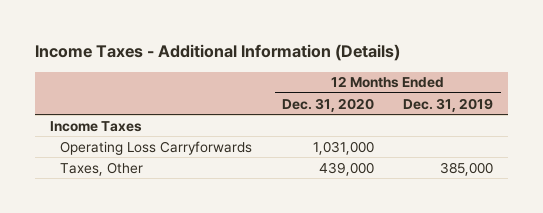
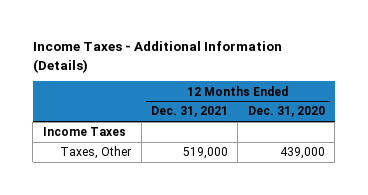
[403,97,494,112] Dec. 31, 2019 -> none
none -> [150,106,228,118] Dec. 31, 2021
[60,140,253,155] Operating Loss Carryforwards -> none

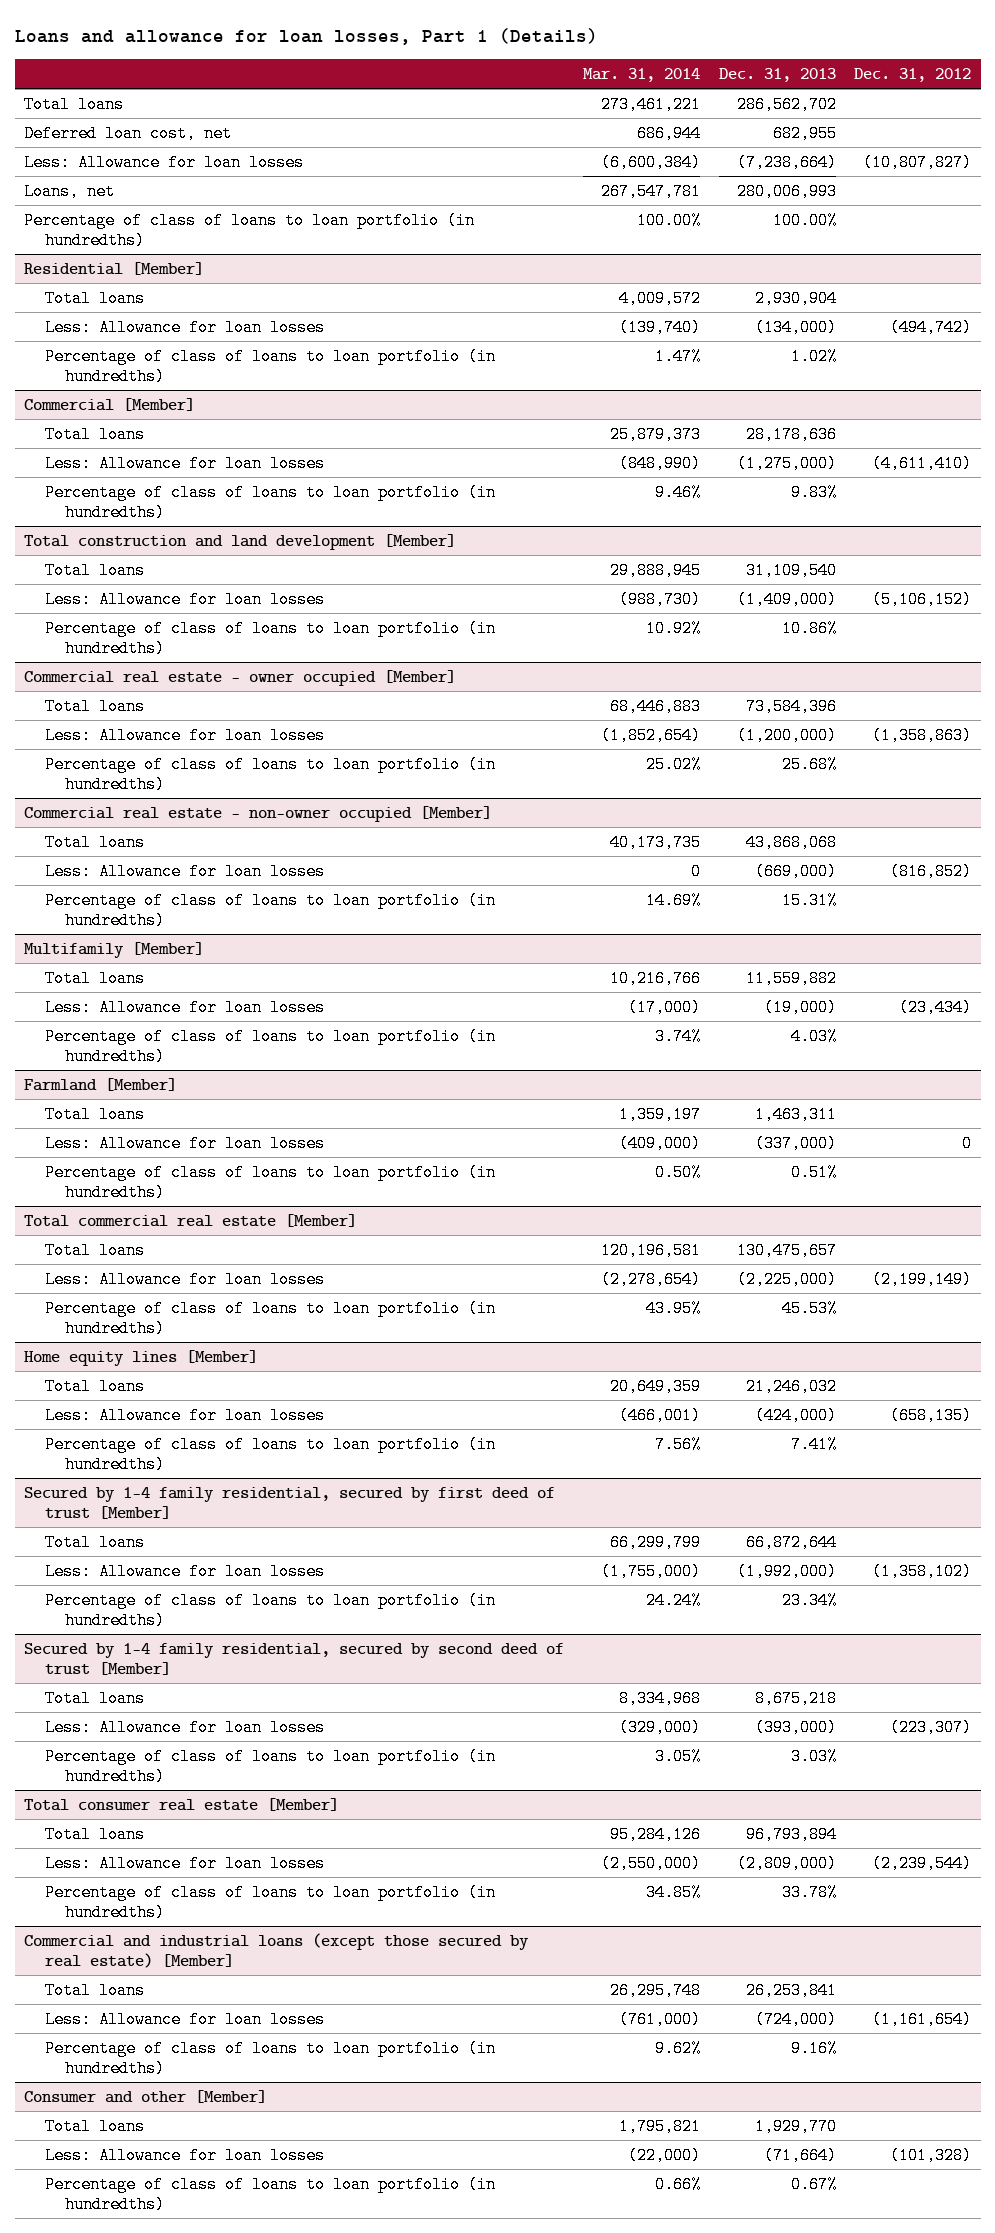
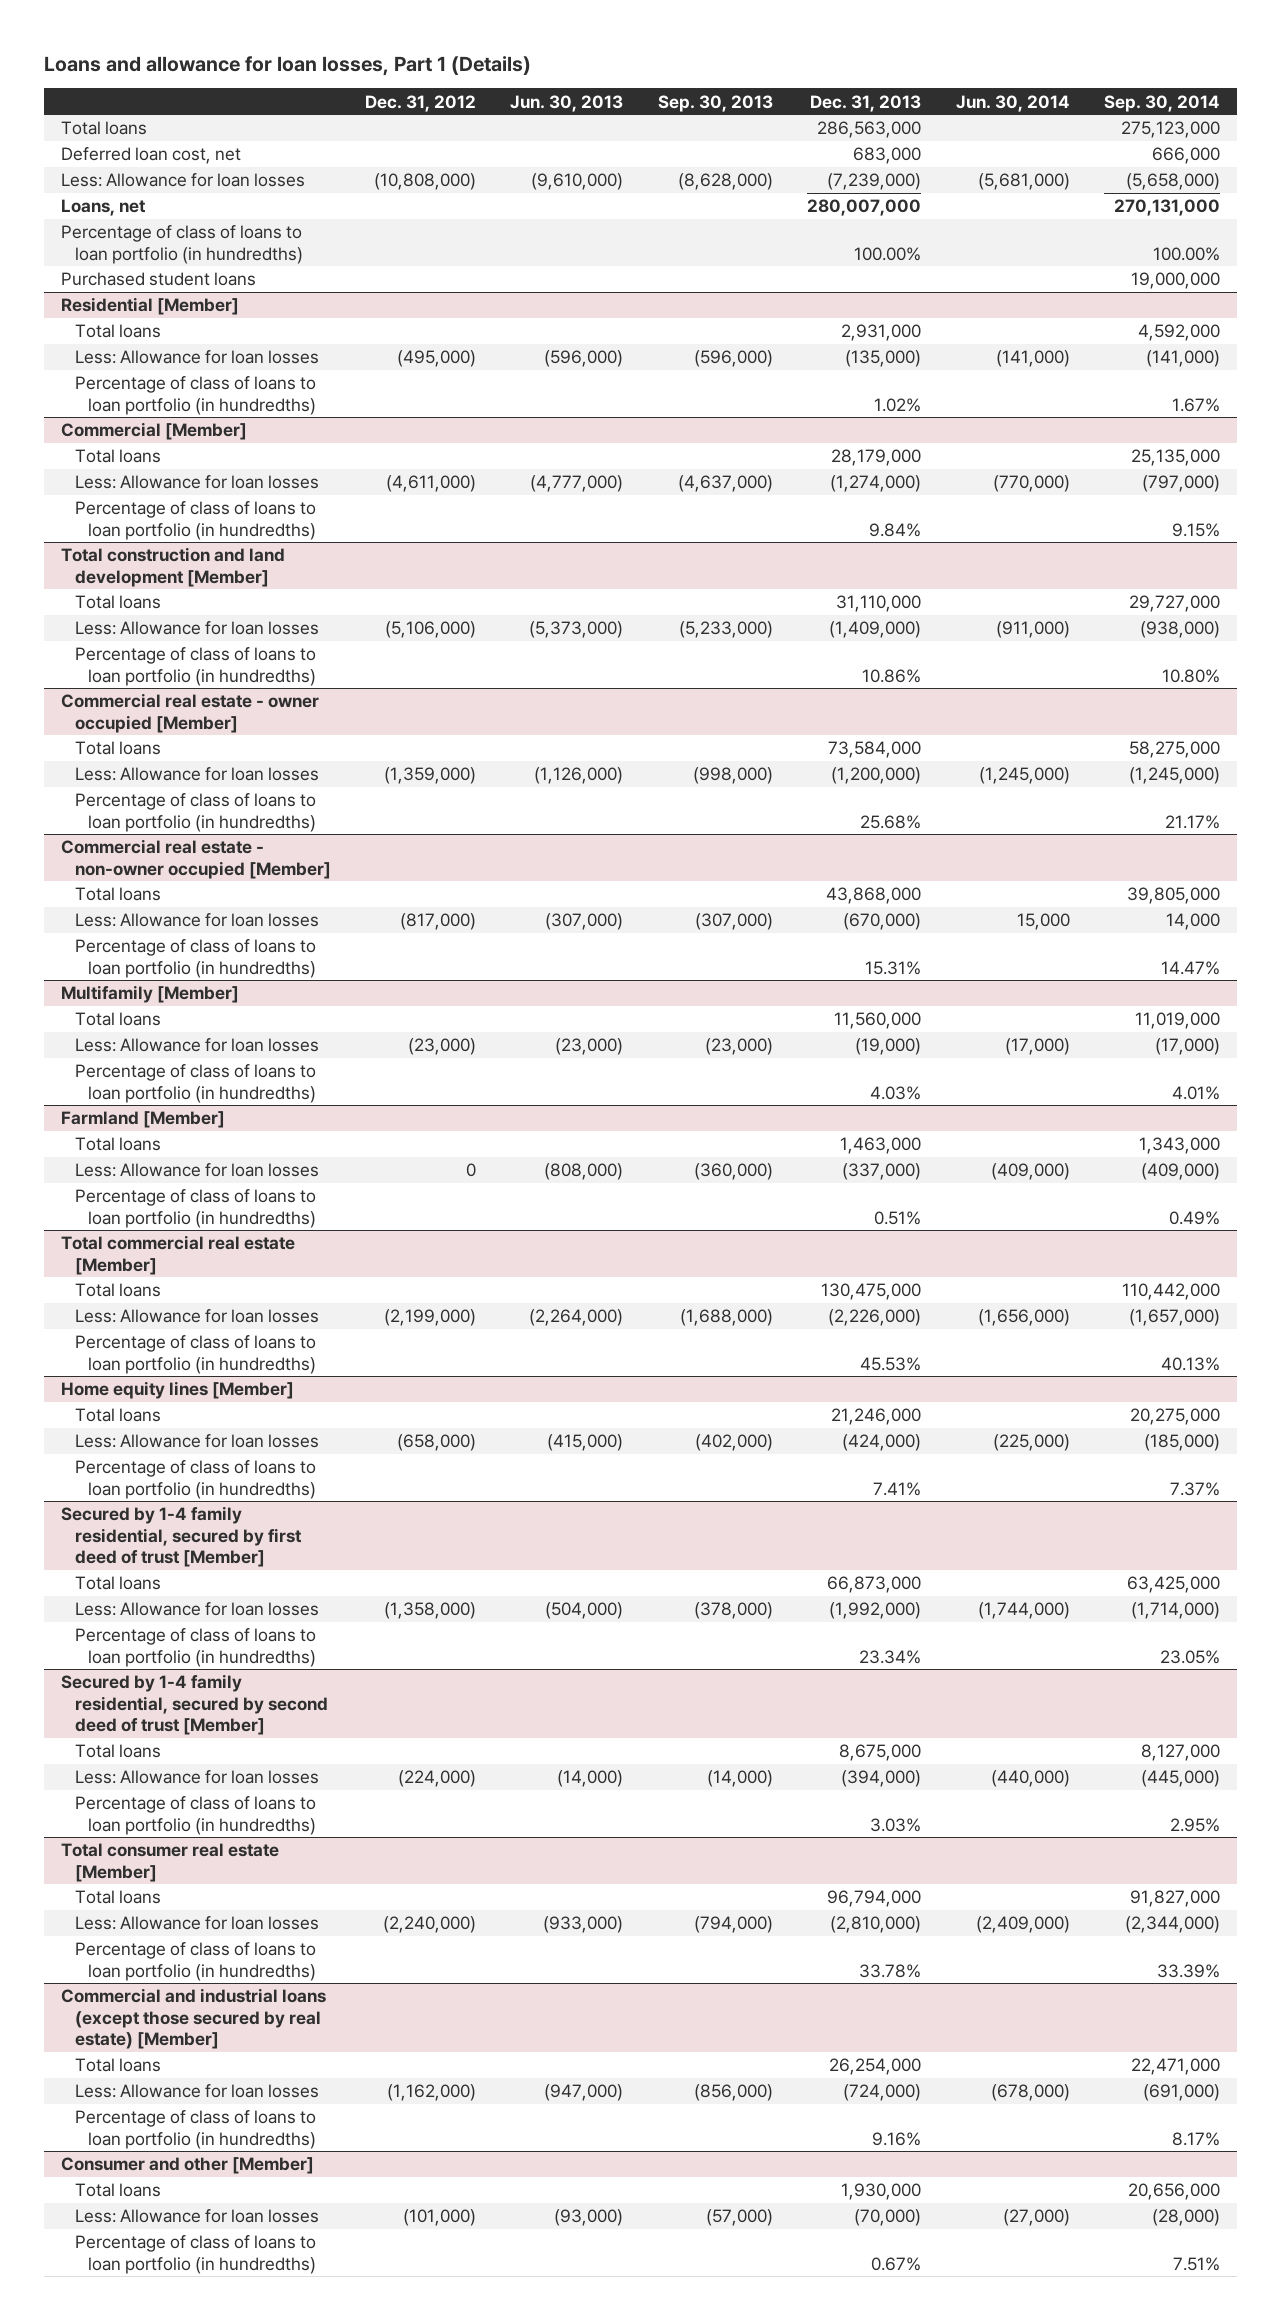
[582,68,700,83] Mar. 31, 2014 -> none
none -> [510,94,624,112] Jun. 30, 2013
none -> [657,94,773,112] Sep. 30, 2013
none -> [955,94,1070,112] Jun. 30, 2014
none -> [1104,94,1221,112] Sep. 30, 2014
[736,95,837,113] 286,562,702 -> [817,121,922,139] 286,563,000
[772,124,837,142] 682,955 -> [853,147,922,165] 683,000
[736,153,837,171] (7,238,664) -> [827,173,922,191] (7,239,000)
[863,153,973,171] (10,807,827) -> [374,173,477,191] (10,808,000)
[736,182,837,200] 280,006,993 -> [807,199,922,217] 280,007,000
none -> [61,272,257,287] Purchased student loans
[754,289,837,307] 2,930,904 -> [841,324,922,342] 2,931,000
[754,318,837,336] (134,000) -> [845,350,922,368] (135,000)
[890,318,973,336] (494,742) -> [397,350,477,368] (495,000)
[745,425,837,443] 28,178,636 -> [831,449,922,467] 28,179,000
[736,454,837,472] (1,275,000) -> [830,475,922,493] (1,274,000)
[872,454,973,472] (4,611,410) -> [386,475,477,493] (4,611,000)
[790,483,837,501] 9.83% -> [869,522,922,537] 9.84%
[745,561,837,579] 31,109,540 -> [836,595,922,613] 31,110,000
[872,590,973,608] (5,106,152) -> [385,621,477,639] (5,106,000)
[745,697,837,715] 73,584,396 -> [828,741,922,759] 73,584,000
[872,726,973,744] (1,358,863) -> [384,767,477,785] (1,359,000)
[745,833,837,851] 43,868,068 -> [826,887,922,905] 43,868,000
[754,862,837,880] (669,000) -> [843,913,922,931] (670,000)
[890,862,973,880] (816,852) -> [400,913,477,931] (817,000)
[745,969,837,987] 11,559,882 -> [834,1012,922,1030] 11,560,000
[899,998,973,1016] (23,434) -> [408,1038,477,1056] (23,000)
[754,1105,837,1123] 1,463,311 -> [840,1137,922,1155] 1,463,000
[736,1241,837,1259] 130,475,657 -> [821,1283,922,1301] 130,475,000
[736,1270,837,1288] (2,225,000) -> [828,1309,922,1327] (2,226,000)
[872,1270,973,1288] (2,199,149) -> [384,1309,477,1327] (2,199,000)
[745,1377,837,1395] 21,246,032 -> [831,1408,922,1426] 21,246,000
[890,1406,973,1424] (658,135) -> [397,1434,477,1452] (658,000)
[745,1533,837,1551] 66,872,644 -> [827,1576,922,1594] 66,873,000
[872,1562,973,1580] (1,358,102) -> [384,1602,477,1620] (1,358,000)
[754,1689,837,1707] 8,675,218 -> [839,1744,922,1762] 8,675,000
[754,1718,837,1736] (393,000) -> [841,1770,922,1788] (394,000)
[890,1718,973,1736] (223,307) -> [398,1770,477,1788] (224,000)
[745,1825,837,1843] 96,793,894 -> [827,1890,922,1908] 96,794,000
[736,1854,837,1872] (2,809,000) -> [830,1916,922,1934] (2,810,000)
[872,1854,973,1872] (2,239,544) -> [383,1916,477,1934] (2,240,000)
[745,1981,837,1999] 26,253,841 -> [829,2058,922,2076] 26,254,000
[872,2010,973,2028] (1,161,654) -> [387,2084,477,2102] (1,162,000)
[754,2117,837,2135] 1,929,770 -> [841,2183,922,2201] 1,930,000
[763,2146,837,2164] (71,664) -> [854,2209,922,2227] (70,000)
[890,2146,973,2164] (101,328) -> [403,2209,477,2227] (101,000)

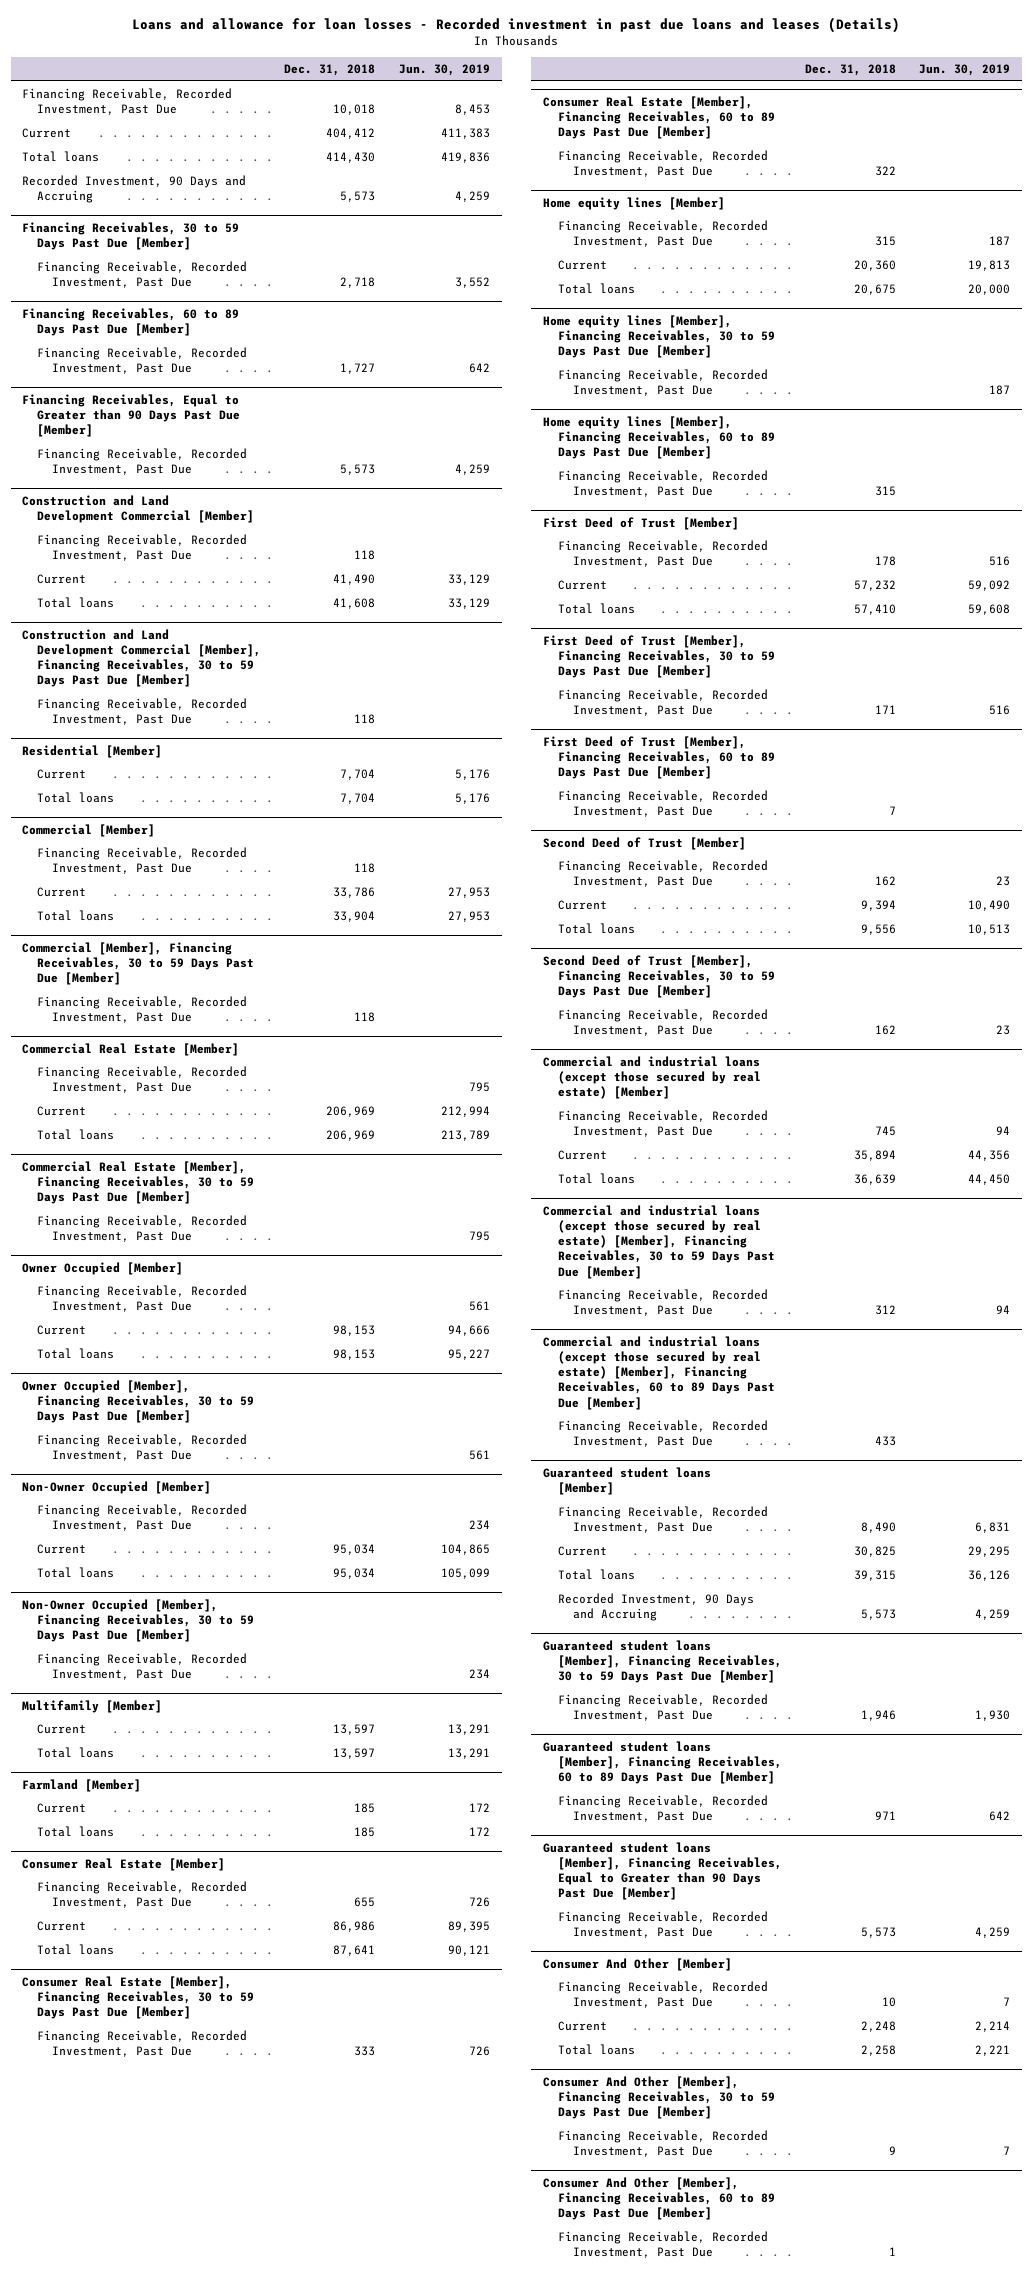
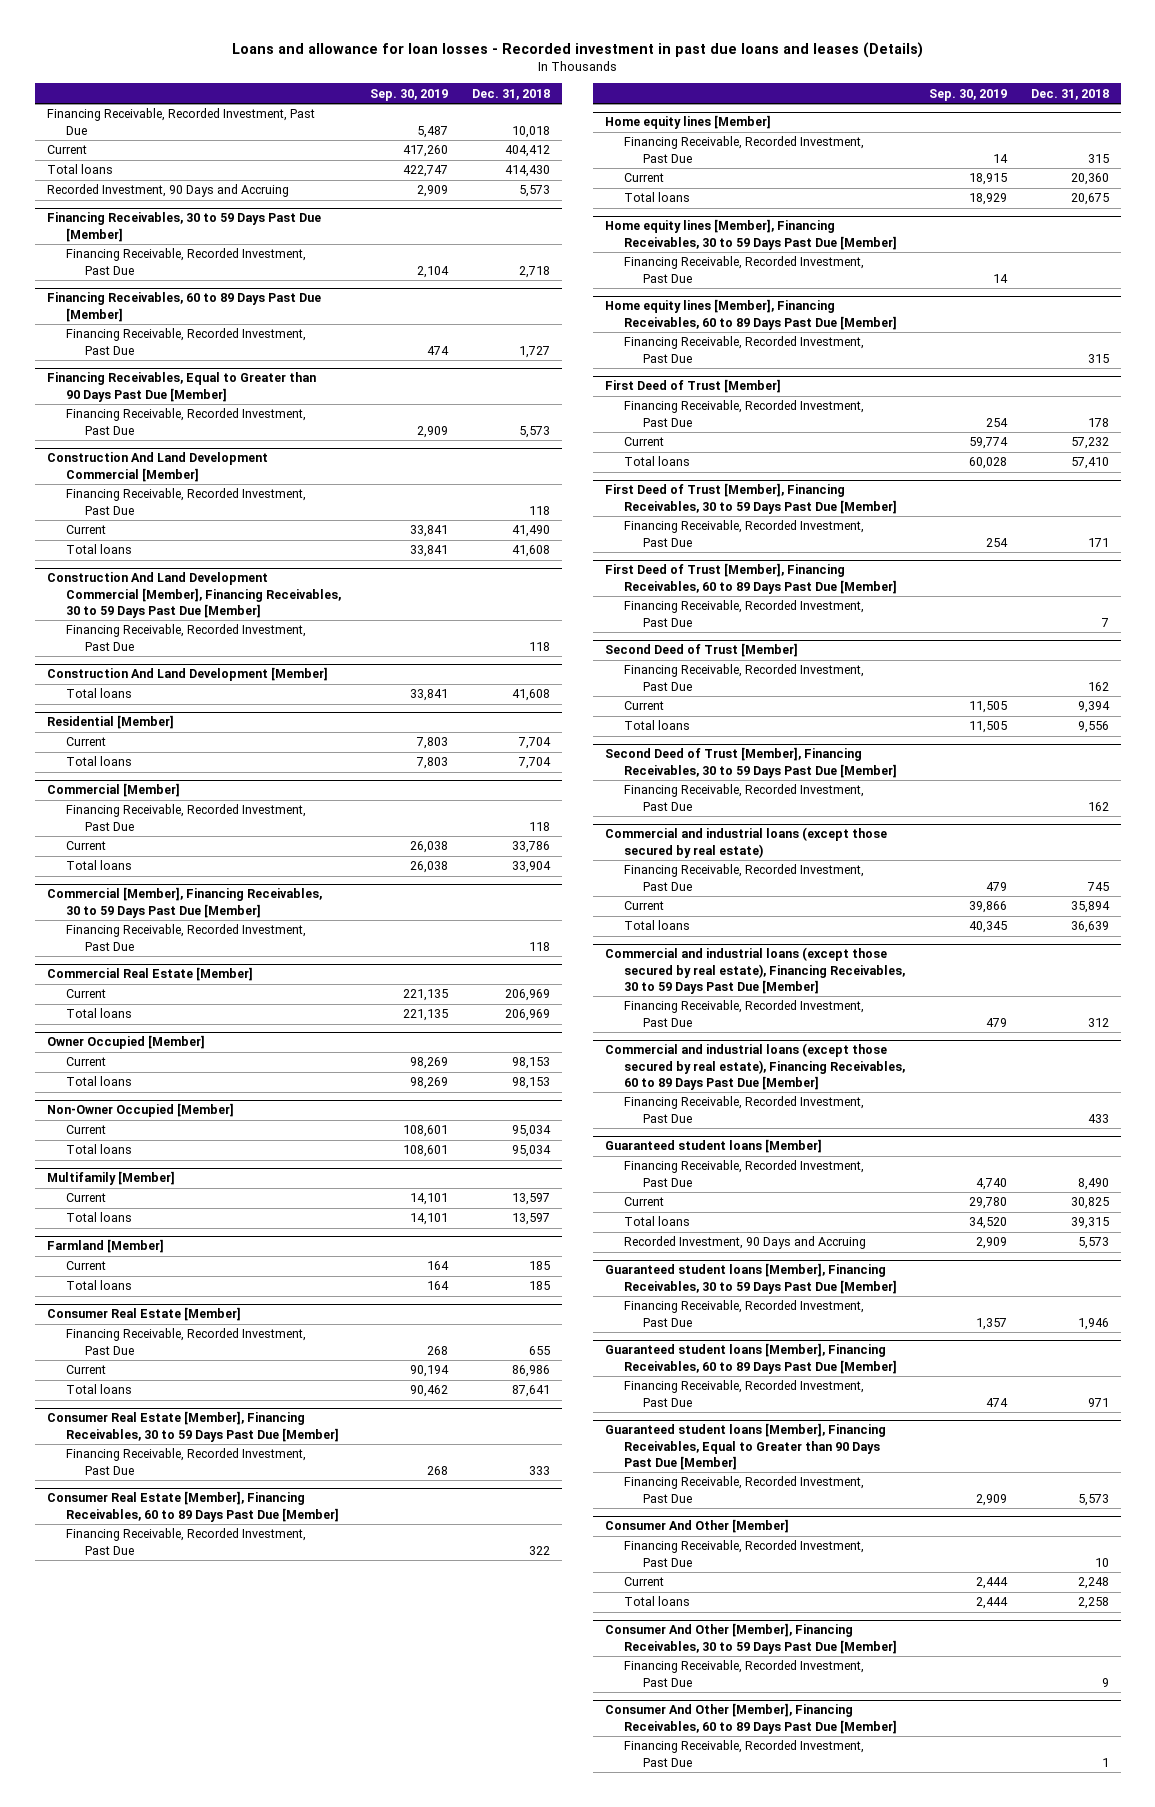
[398,63,490,76] Jun. 30, 2019 -> none
none -> [370,88,449,101] Sep. 30, 2019
[22,494,255,523] Construction and Land Development Commercial [Member] -> [46,452,268,482] Construction And Land Development Commercial [Member]
[22,628,262,688] Construction and Land Development Commercial [Member], Financing Receivables, 30 to 59 Days Past Due [Member] -> [46,572,341,618] Construction And Land Development Commercial [Member], Financing Receivables, 30 to 59 Days Past Due [Member]
none -> [46,667,328,682] Construction And Land Development [Member]
none -> [65,688,132,699] Total loans
[37,1066,248,1094] Financing Receivable, Recorded Investment, Past Due -> none
[22,1160,255,1205] Commercial Real Estate [Member], Financing Receivables, 30 to 59 Days Past Due [Member] -> none
[37,1215,248,1243] Financing Receivable, Recorded Investment, Past Due -> none
[37,1285,248,1313] Financing Receivable, Recorded Investment, Past Due -> none
[22,1379,255,1424] Owner Occupied [Member], Financing Receivables, 30 to 59 Days Past Due [Member] -> none
[37,1434,248,1462] Financing Receivable, Recorded Investment, Past Due -> none
[37,1504,248,1532] Financing Receivable, Recorded Investment, Past Due -> none
[22,1598,255,1643] Non-Owner Occupied [Member], Financing Receivables, 30 to 59 Days Past Due [Member] -> none
[37,1653,248,1681] Financing Receivable, Recorded Investment, Past Due -> none
[542,1055,761,1100] Commercial and industrial loans (except those secured by real estate) [Member] -> [605,827,888,858] Commercial and industrial loans (except those secured by real estate)
[542,1204,775,1279] Commercial and industrial loans (except those secured by real estate) [Member], Financing Receivables, 30 to 59 Days Past Due [Member] -> [605,947,906,994] Commercial and industrial loans (except those secured by real estate), Financing Receivables, 30 to 59 Days Past Due [Member]
[542,1335,775,1410] Commercial and industrial loans (except those secured by real estate) [Member], Financing Receivables, 60 to 89 Days Past Due [Member] -> [605,1043,906,1090] Commercial and industrial loans (except those secured by real estate), Financing Receivables, 60 to 89 Days Past Due [Member]

